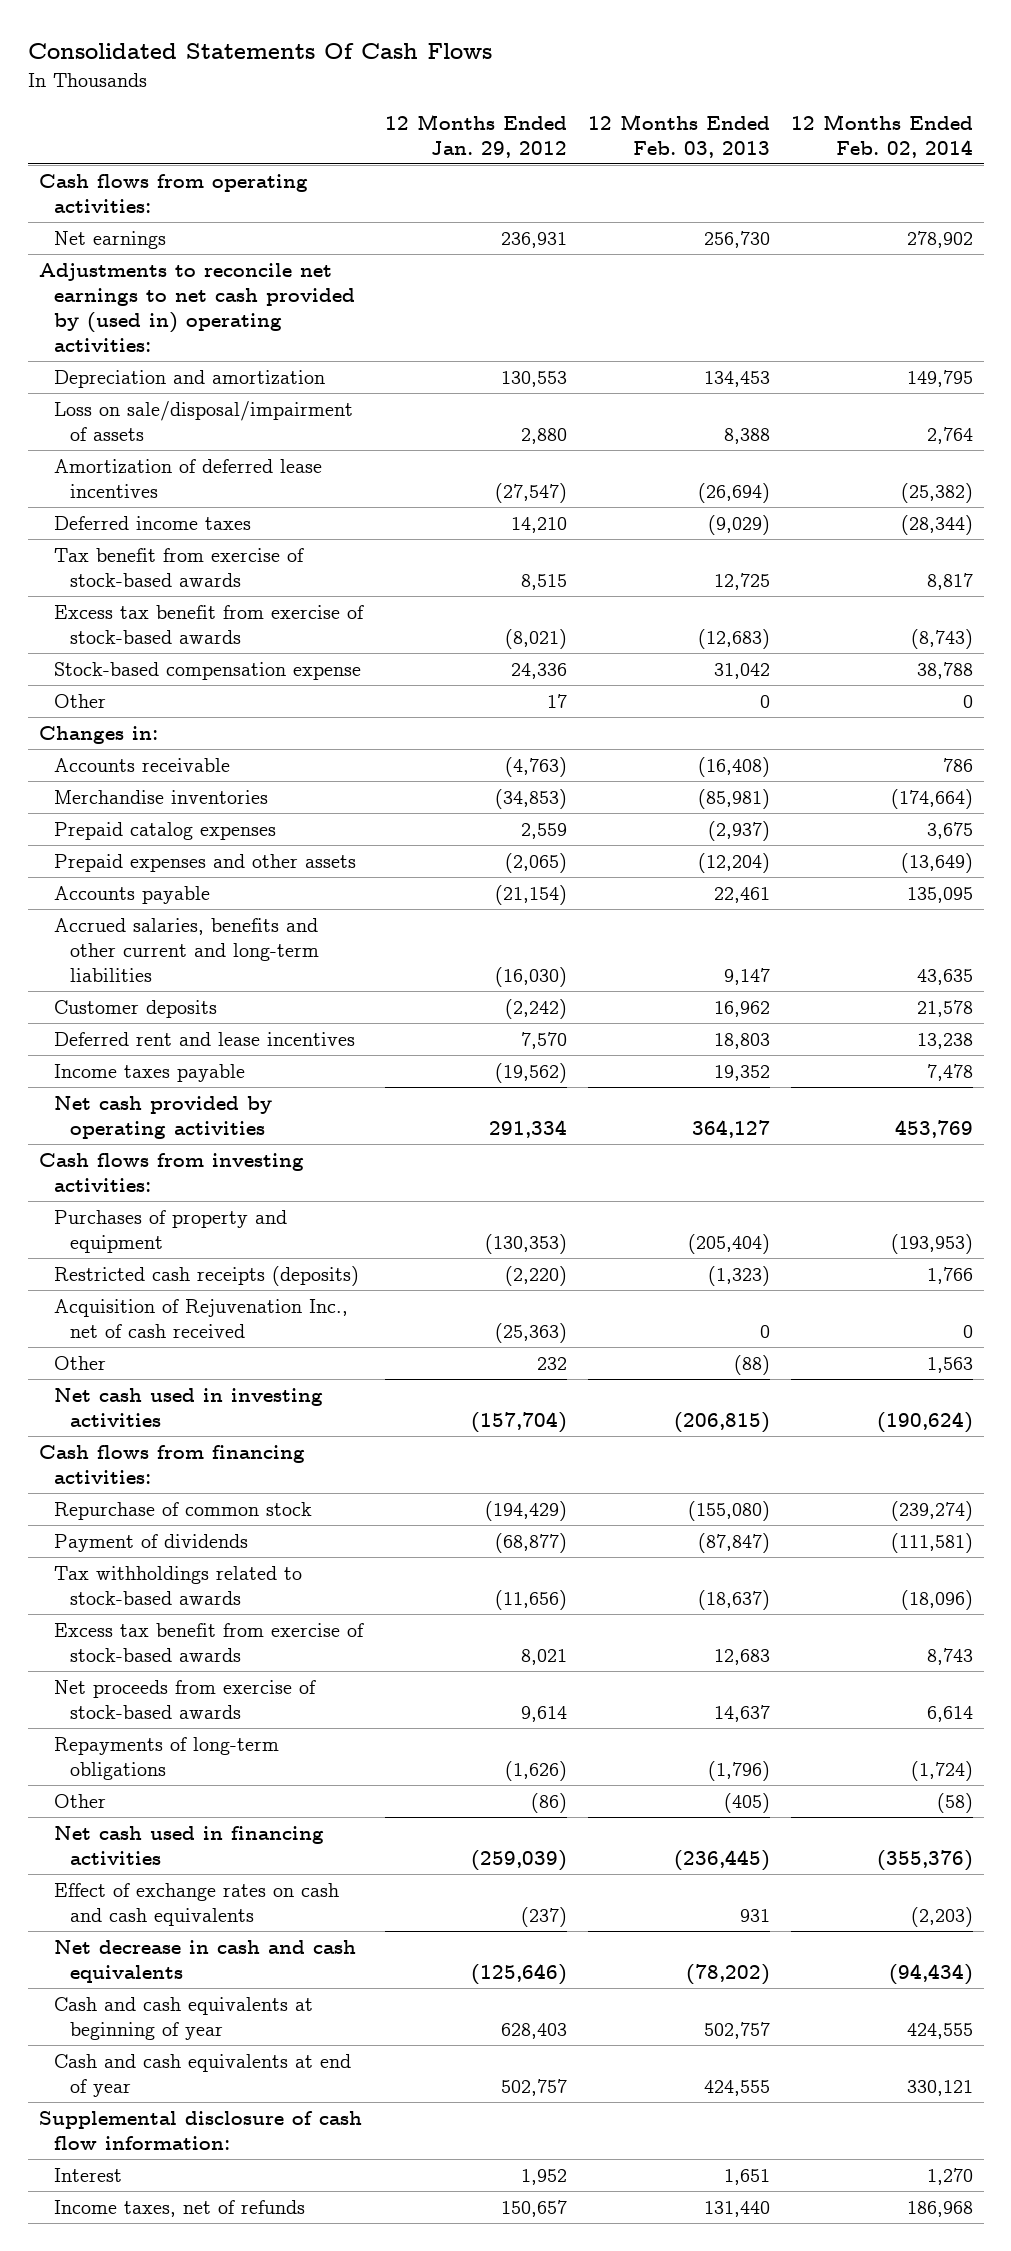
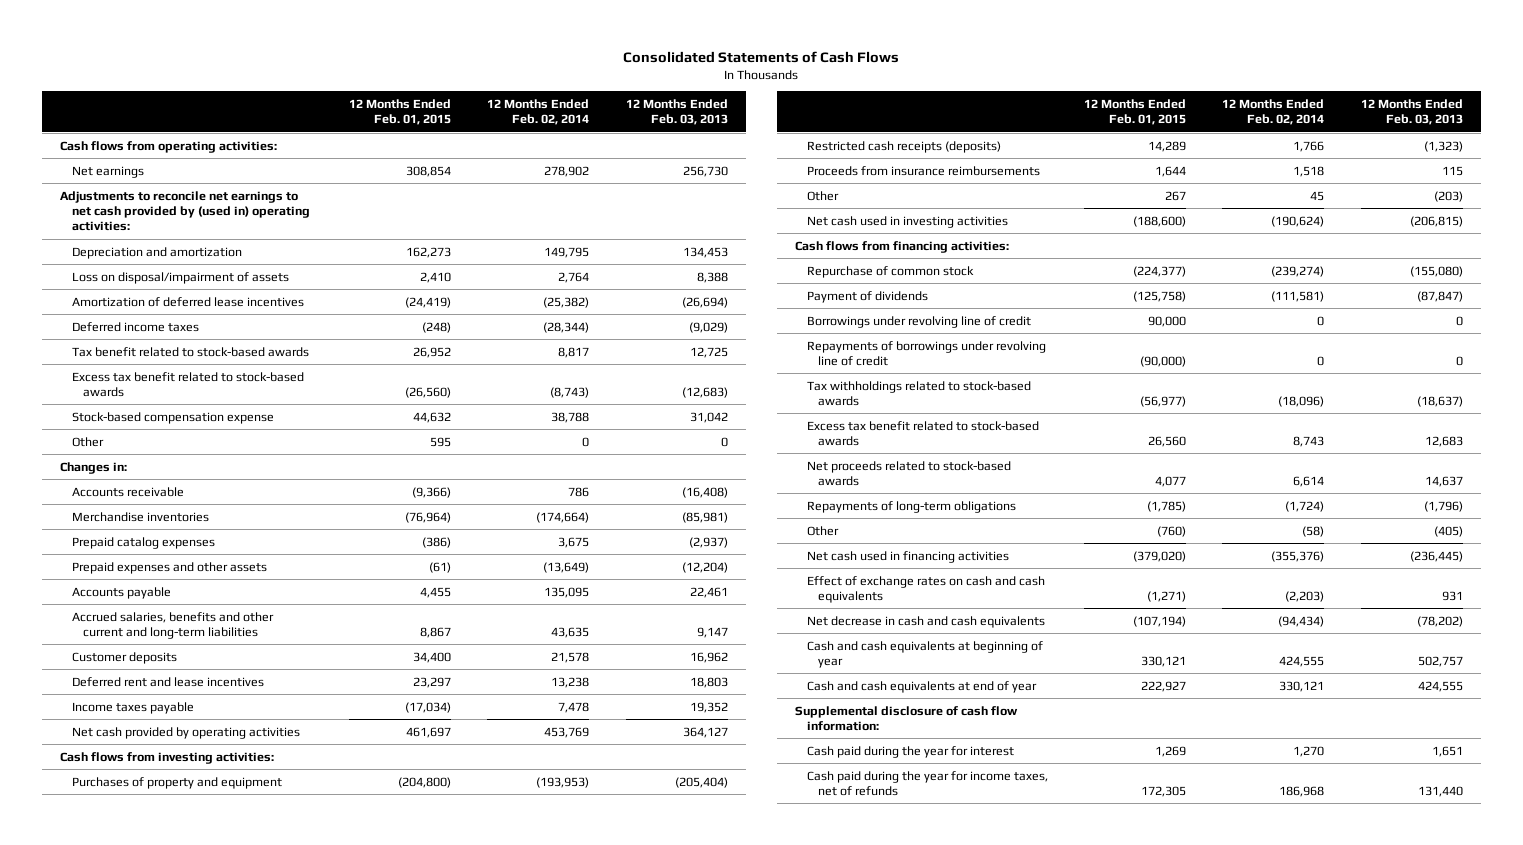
[27,43,492,60] Consolidated Statements Of Cash Flows -> [623,50,900,63] Consolidated Statements of Cash Flows
[384,113,567,158] 12 Months Ended Jan. 29, 2012 -> none
none -> [348,98,451,126] 12 Months Ended Feb. 01, 2015
[54,400,354,441] Loss on sale/disposal/impairment of assets -> [71,271,289,284] Loss on disposal/impairment of assets
[54,547,305,587] Tax benefit from exercise of stock-based awards -> [71,346,309,357] Tax benefit related to stock-based awards
[54,604,365,644] Excess tax benefit from exercise of stock-based awards -> [71,371,304,398] Excess tax benefit related to stock-based awards
[54,1298,349,1338] Acquisition of Rejuvenation Inc., net of cash received -> none
none -> [806,165,1040,176] Proceeds from insurance reimbursements
[733,1354,770,1375] (88) -> [1433,190,1463,202] (203)
[926,1356,973,1373] 1,563 -> [1310,190,1325,201] 45
none -> [806,315,1031,328] Borrowings under revolving line of credit
none -> [806,340,1046,367] Repayments of borrowings under revolving line of credit
[54,1622,365,1662] Excess tax benefit from exercise of stock-based awards -> [806,420,1039,447] Excess tax benefit related to stock-based awards
[54,1679,317,1719] Net proceeds from exercise of stock-based awards -> [806,460,1011,487] Net proceeds related to stock-based awards
[54,2167,123,2182] Interest -> [806,745,1014,758] Cash paid during the year for interest
[54,2199,306,2217] Income taxes, net of refunds -> [806,770,1048,797] Cash paid during the year for income taxes, net of refunds

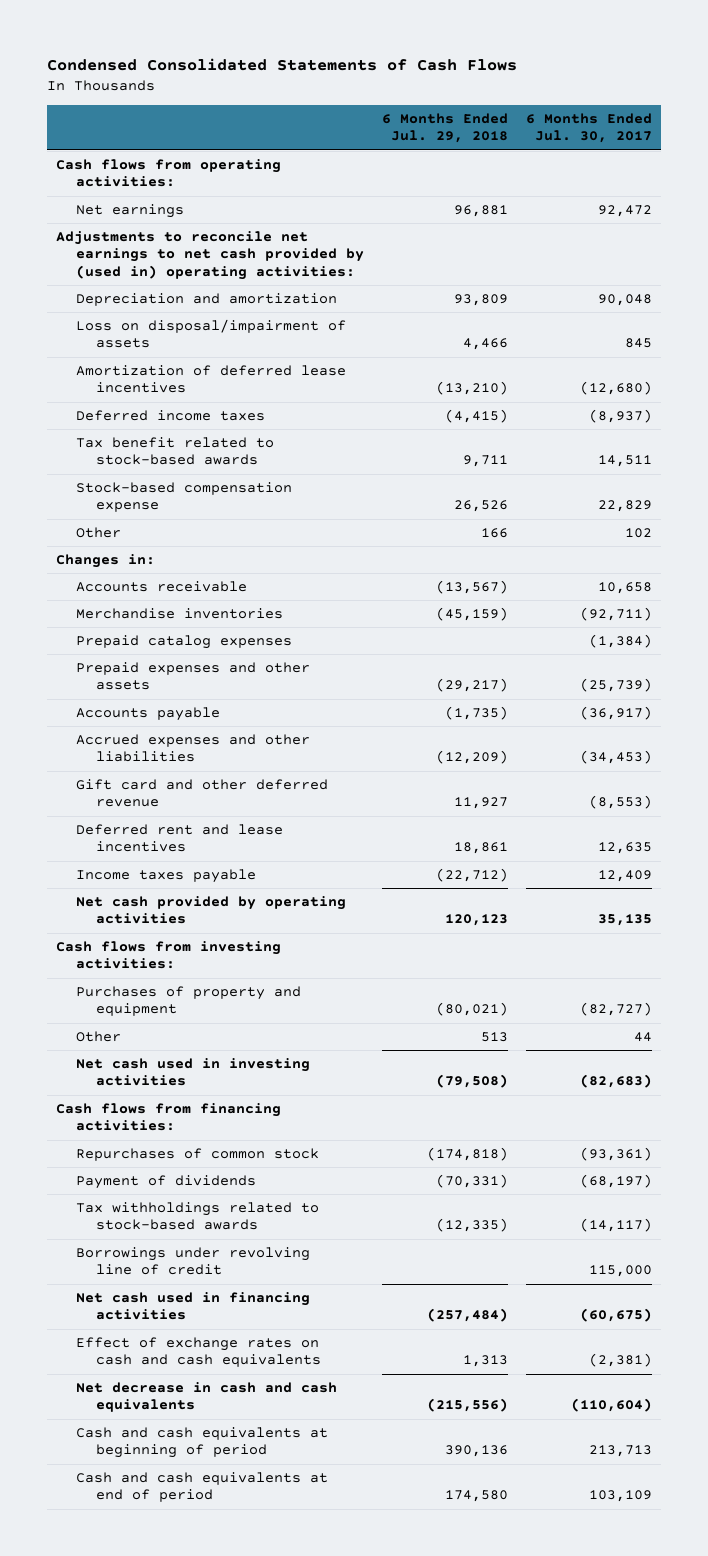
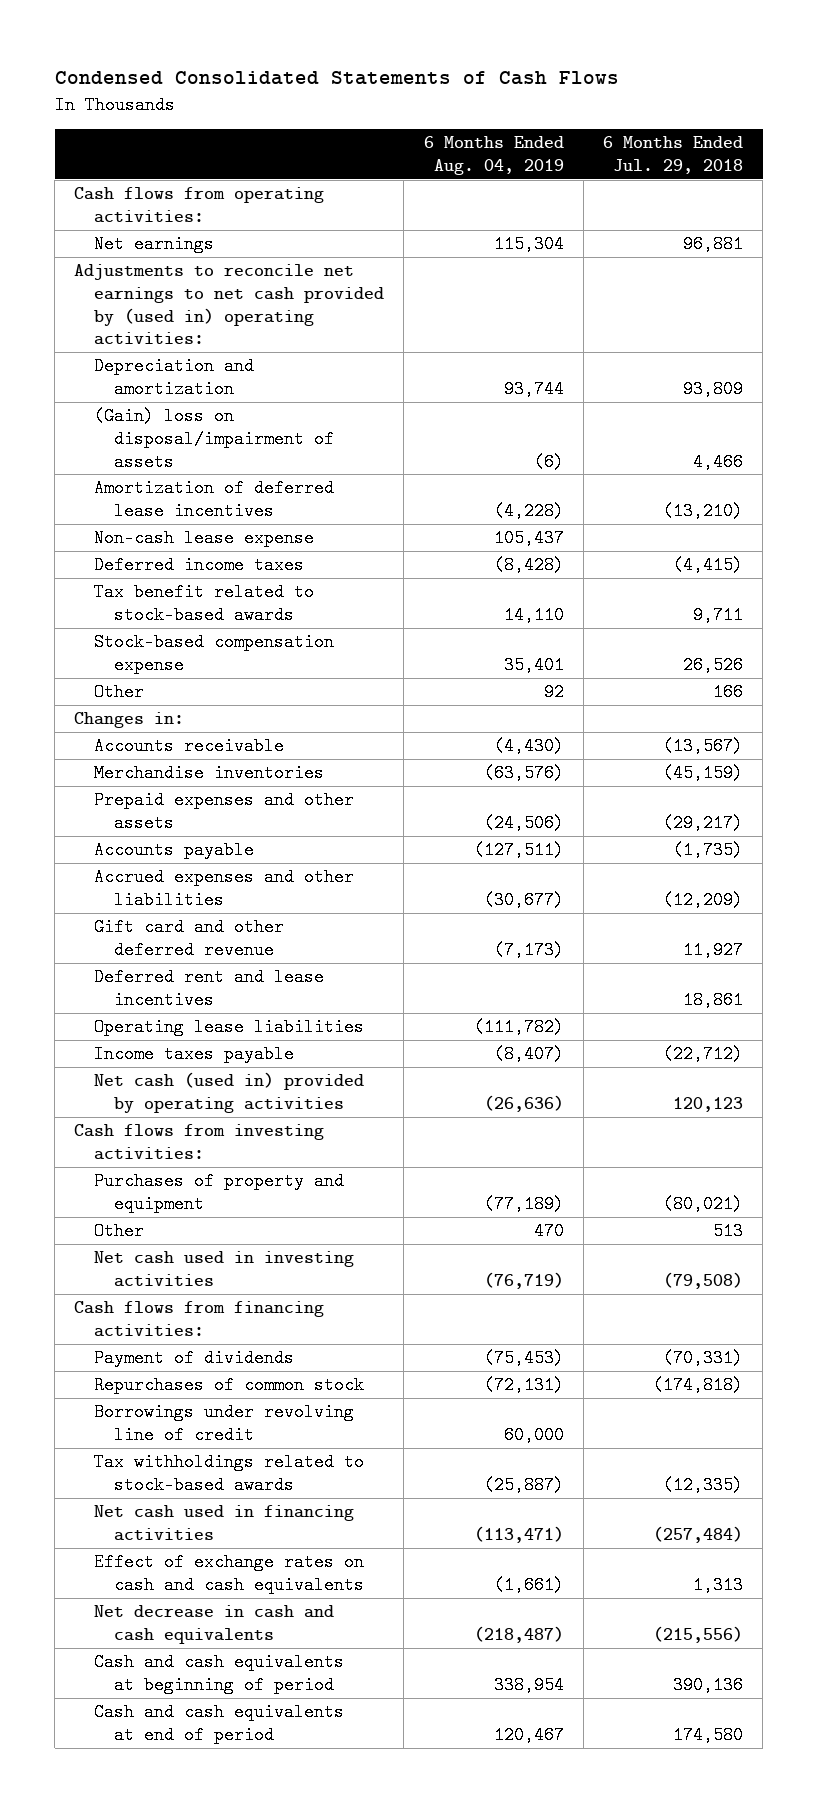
[526,112,653,144] 6 Months Ended Jul. 30, 2017 -> none
none -> [423,136,564,175] 6 Months Ended Aug. 04, 2019
[75,319,346,349] Loss on disposal/impairment of assets -> [94,407,334,471] (Gain) loss on disposal/impairment of assets
none -> [94,529,315,548] Non-cash lease expense
[75,635,292,650] Prepaid catalog expenses -> none
none -> [94,1018,365,1037] Operating lease liabilities
[75,896,346,925] Net cash provided by operating activities -> [94,1072,365,1113] Net cash (used in) provided by operating activities
[75,1148,319,1162] Repurchases of common stock -> [94,1376,365,1395] Repurchases of common stock
[75,1202,319,1231] Tax withholdings related to stock-based awards -> [94,1453,365,1494] Tax withholdings related to stock-based awards

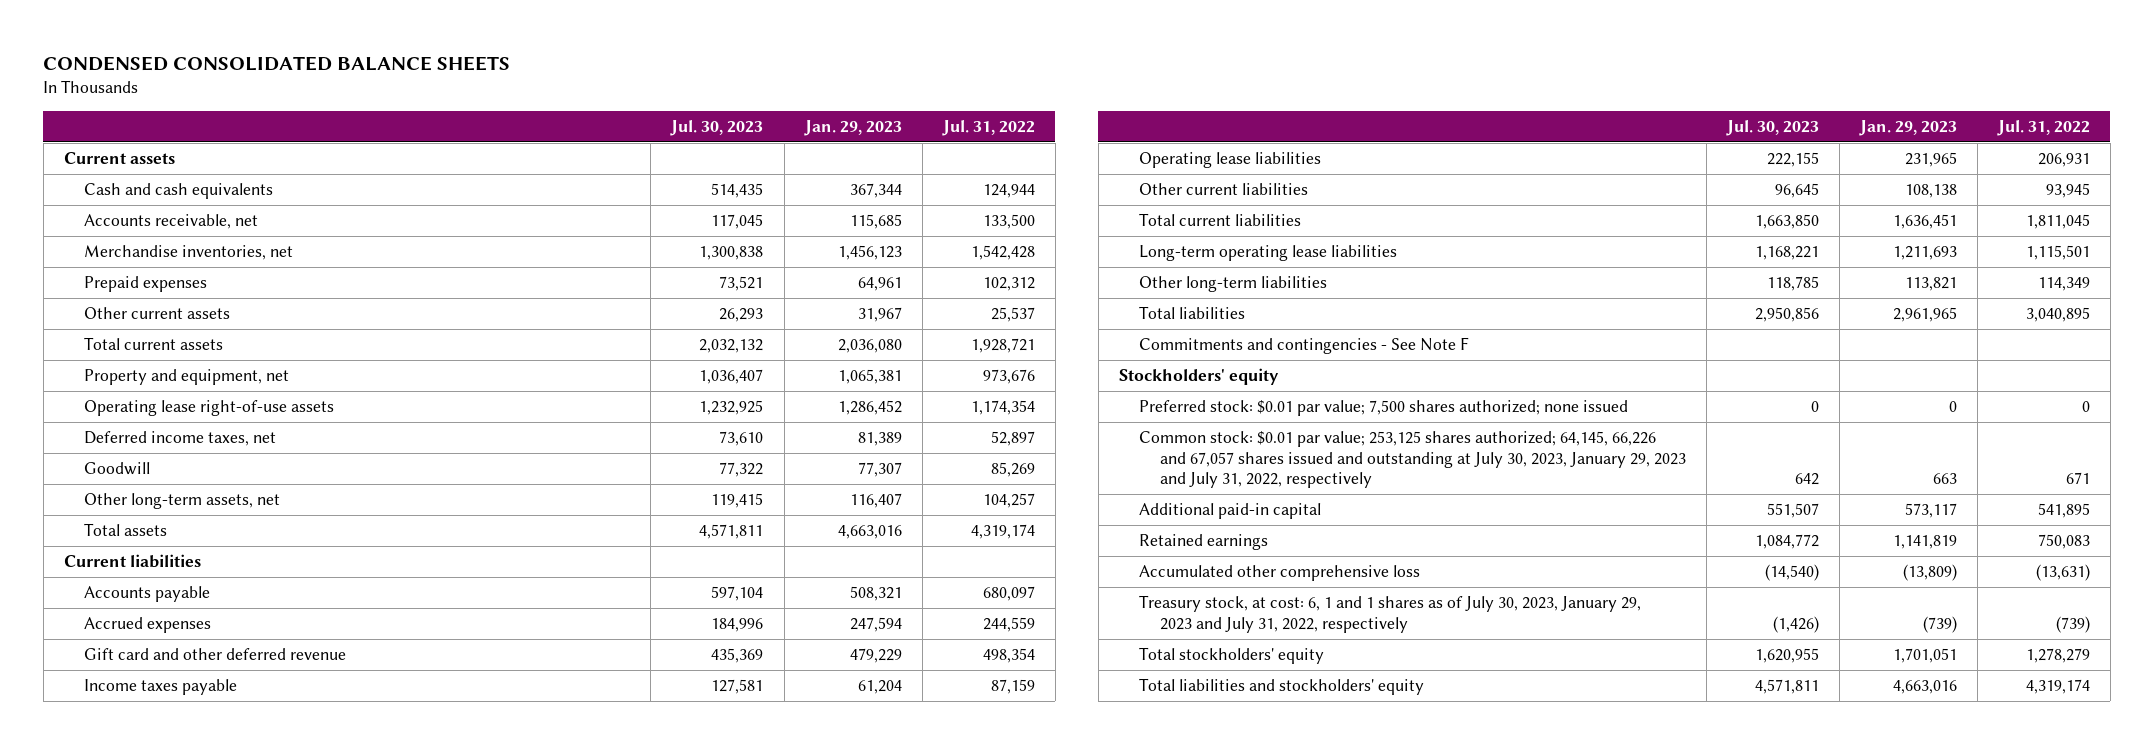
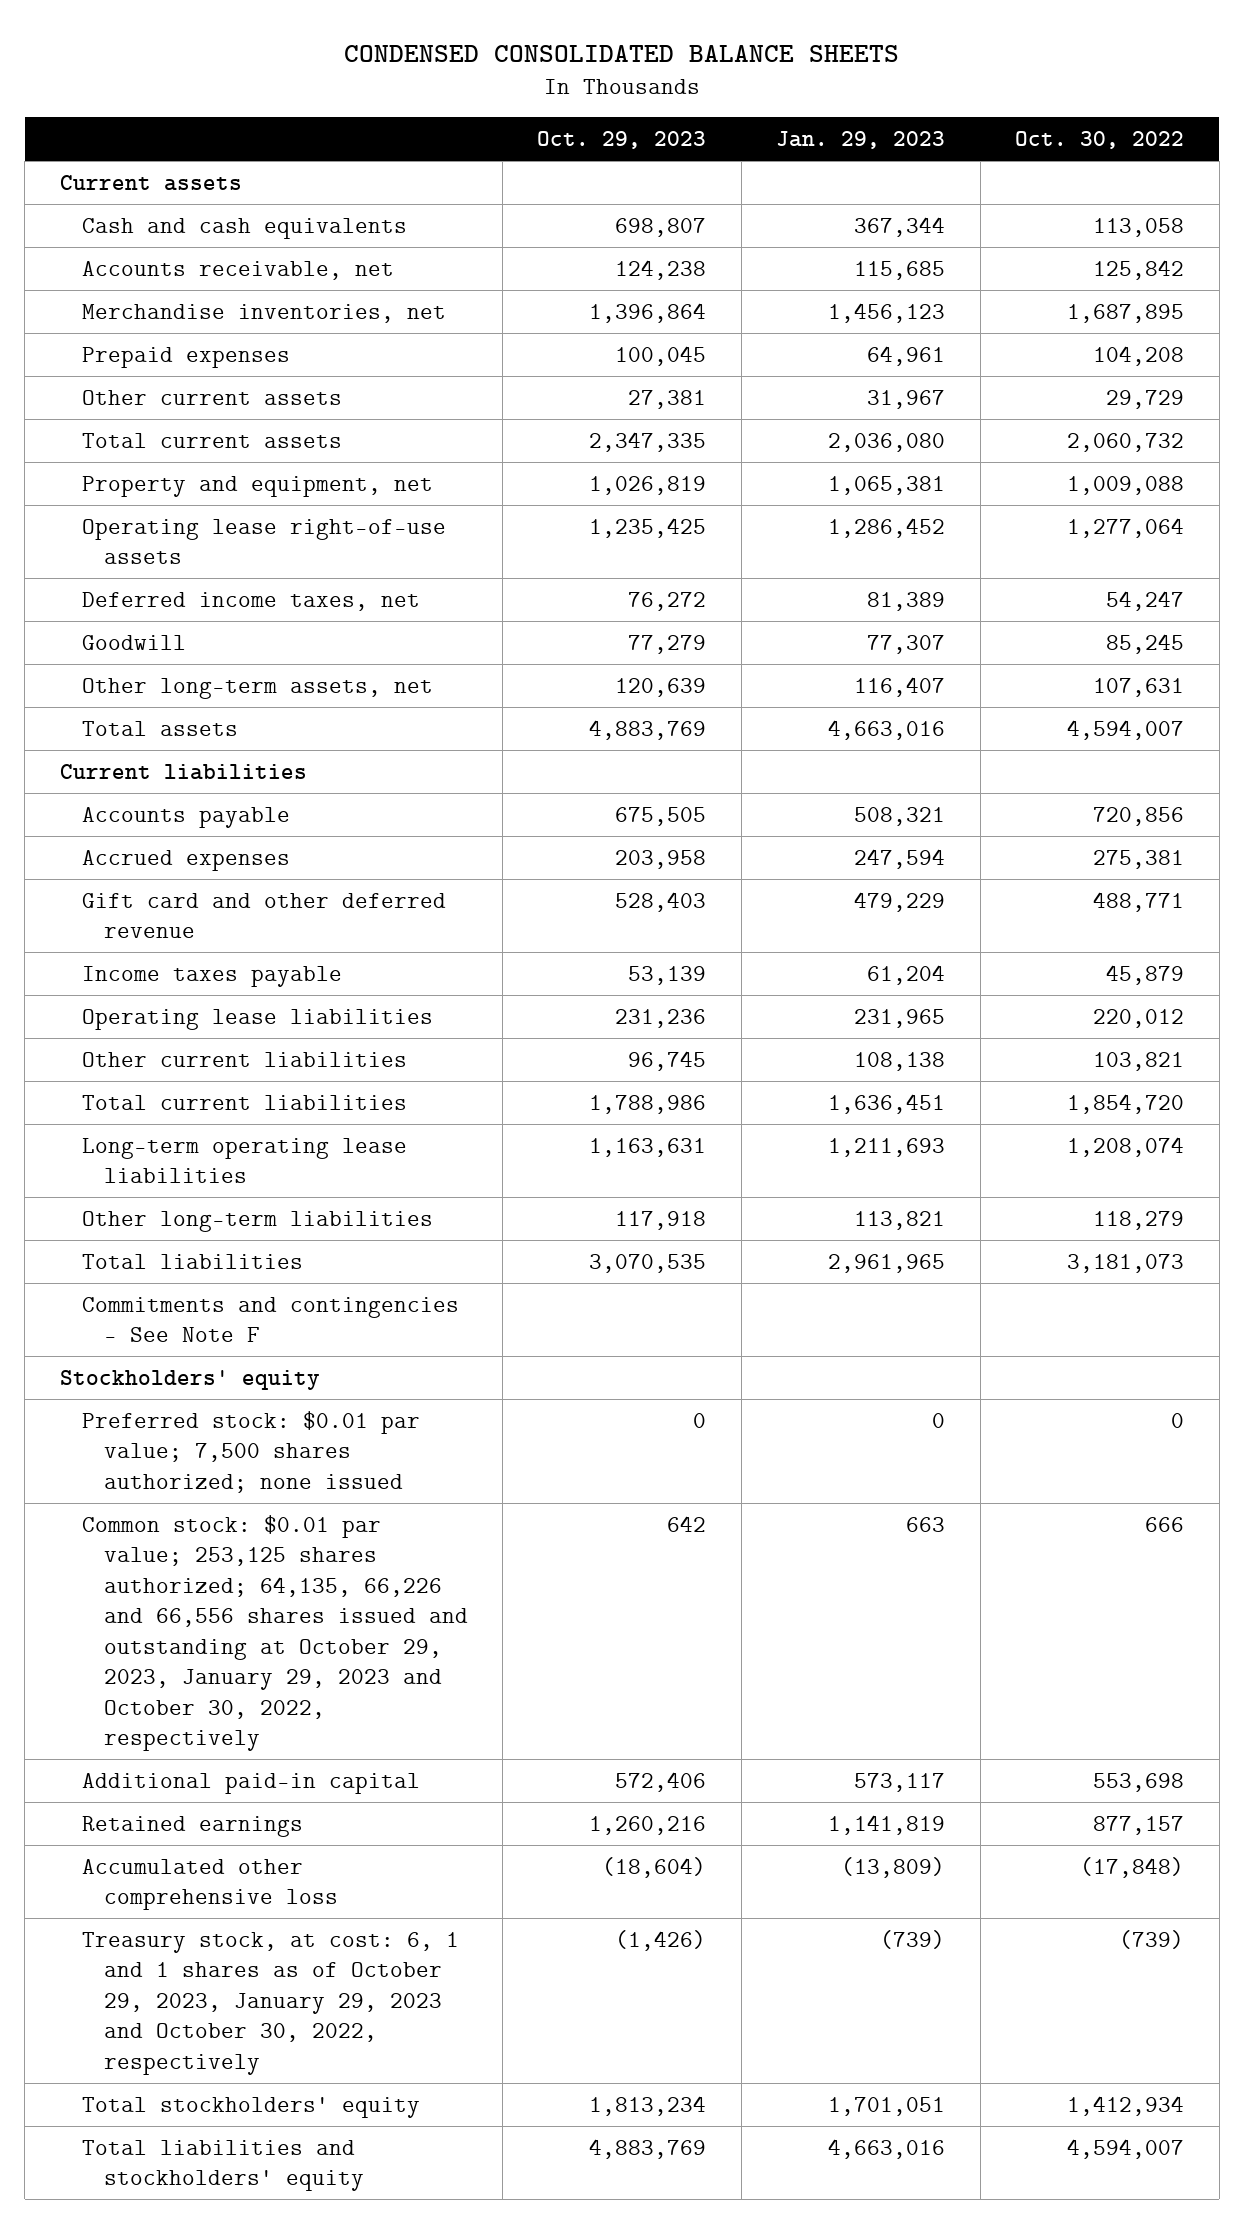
[670,119,764,136] Jul. 30, 2023 -> none
[941,119,1035,136] Jul. 31, 2022 -> none
none -> [537,131,707,150] Oct. 29, 2023
none -> [1015,131,1185,150] Oct. 30, 2022
[1139,431,1686,489] Common stock: $0.01 par value; 253,125 shares authorized; 64,145, 66,226 and 67,057 shares issued and outstanding at July 30, 2023, January 29, 2023 and July 31, 2022, respectively -> [81,1514,468,1752] Common stock: $0.01 par value; 253,125 shares authorized; 64,135, 66,226 and 66,556 shares issued and outstanding at October 29, 2023, January 29, 2023 and October 30, 2022, respectively
[1139,595,1642,633] Treasury stock, at cost: 6, 1 and 1 shares as of July 30, 2023, January 29, 2023 and July 31, 2022, respectively -> [81,1931,459,2075] Treasury stock, at cost: 6, 1 and 1 shares as of October 29, 2023, January 29, 2023 and October 30, 2022, respectively

